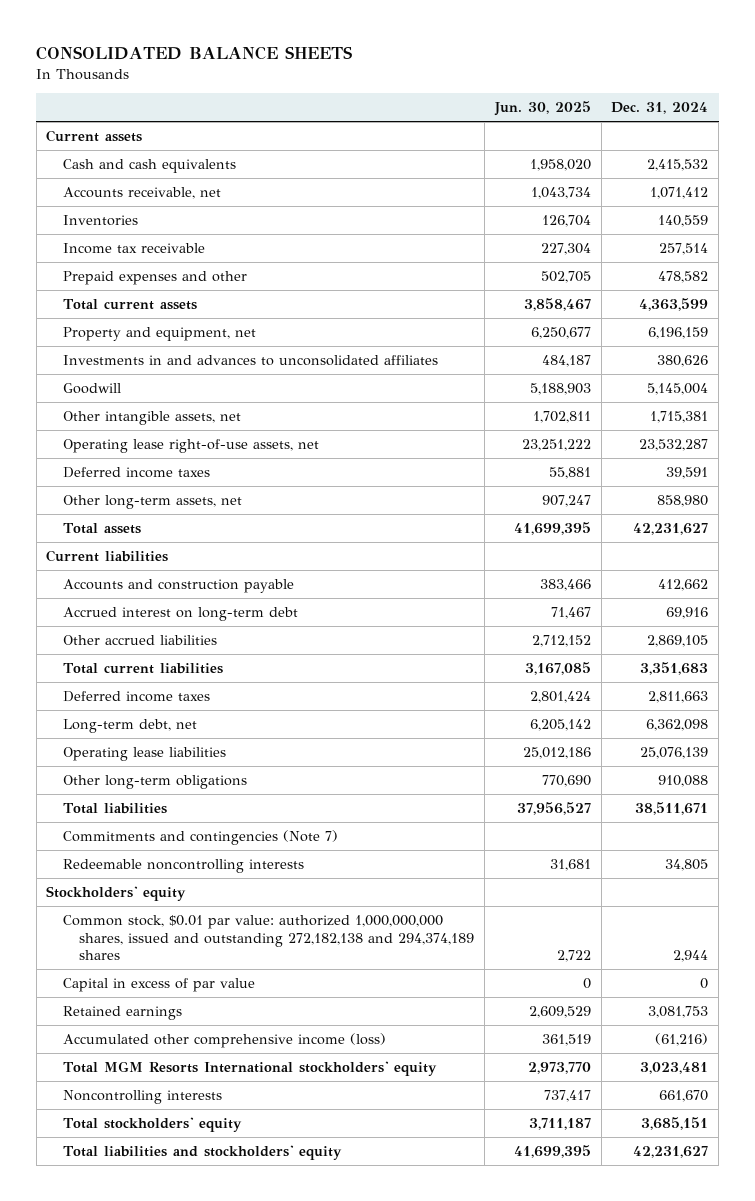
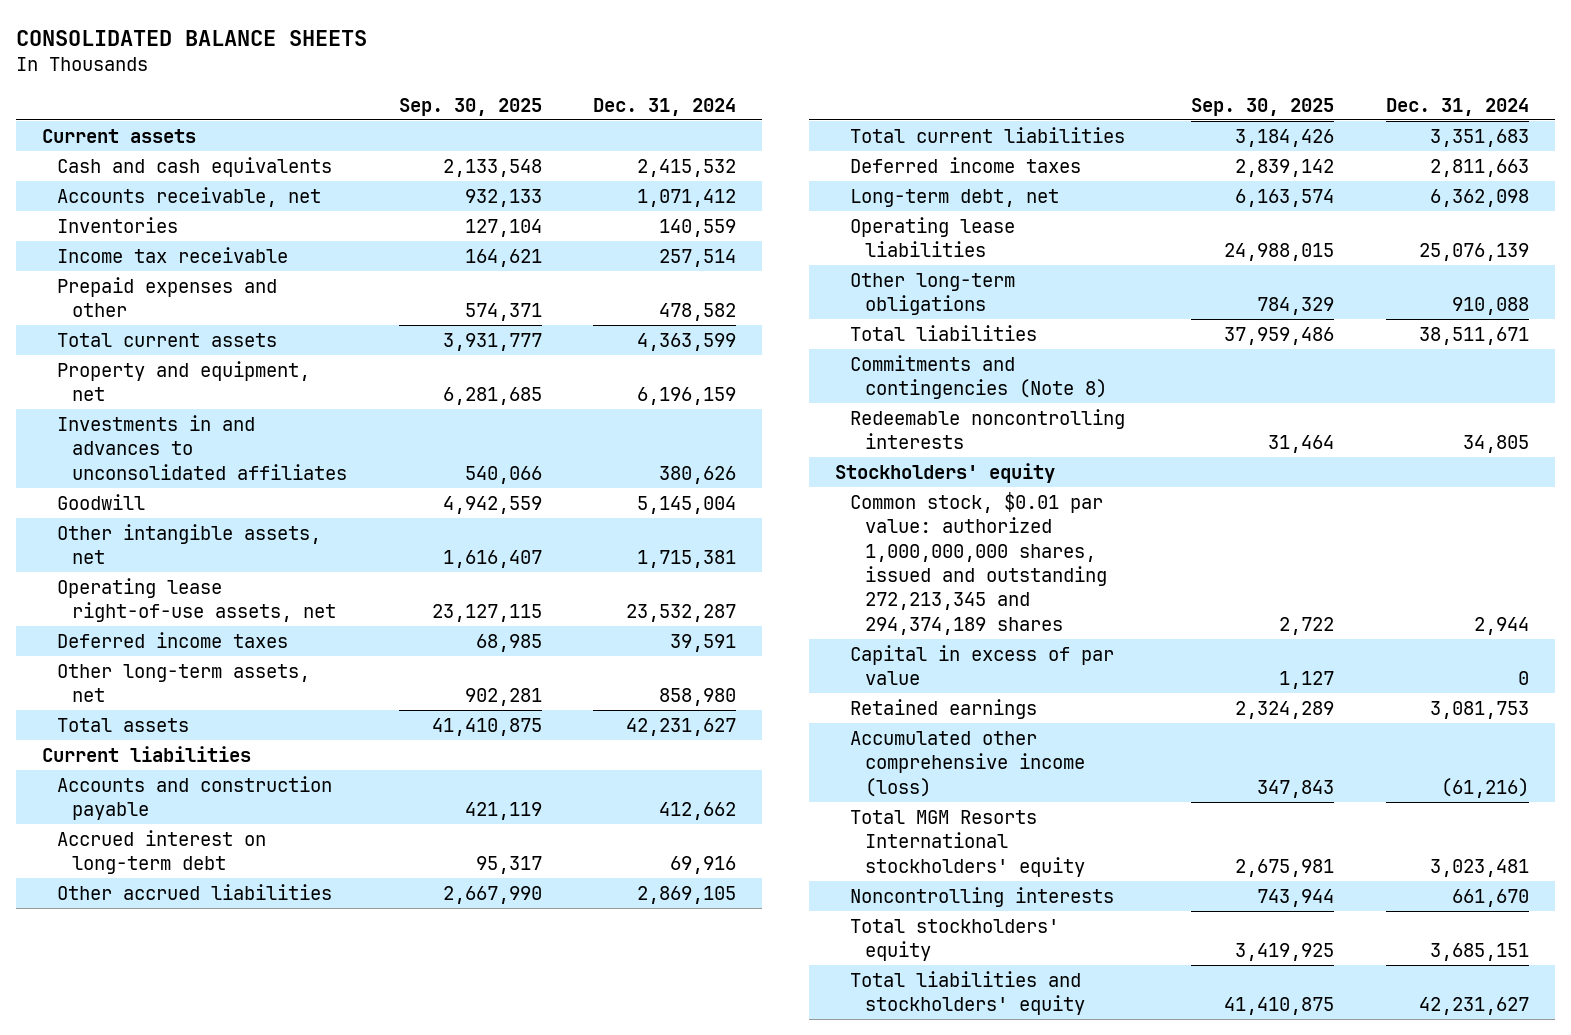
[493,101,591,117] Jun. 30, 2025 -> none
none -> [398,97,542,116] Sep. 30, 2025
[62,830,338,846] Commitments and contingencies (Note 7) -> [849,354,1107,400] Commitments and contingencies (Note 8)
[62,915,475,961] Common stock, $0.01 par value: authorized 1,000,000,000 shares, issued and outstanding 272,182,138 and 294,374,189 shares -> [849,491,1107,635] Common stock, $0.01 par value: authorized 1,000,000,000 shares, issued and outstanding 272,213,345 and 294,374,189 shares

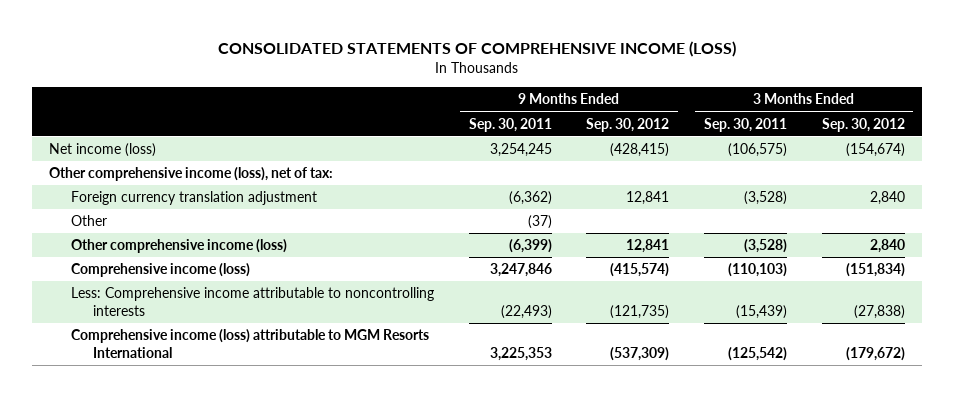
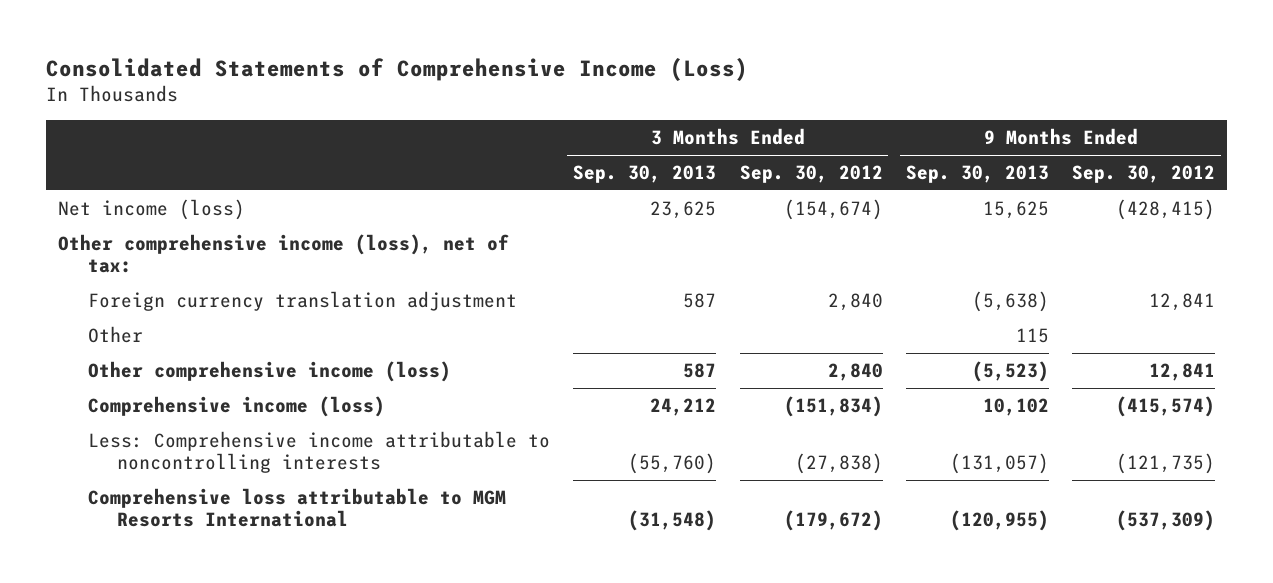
[218,41,737,58] CONSOLIDATED STATEMENTS OF COMPREHENSIVE INCOME (LOSS) -> [46,57,749,81] Consolidated Statements of Comprehensive Income (Loss)
[468,117,552,132] Sep. 30, 2011 -> none
[704,117,788,132] Sep. 30, 2011 -> none
none -> [573,165,717,184] Sep. 30, 2013
none -> [906,165,1050,184] Sep. 30, 2013
[71,329,430,359] Comprehensive income (loss) attributable to MGM Resorts International -> [87,488,506,528] Comprehensive loss attributable to MGM Resorts International

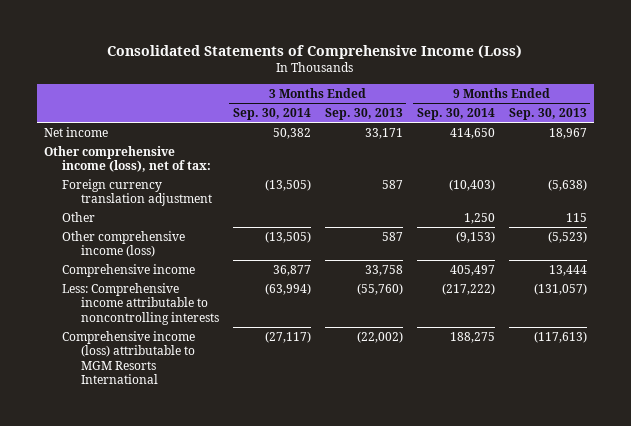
[739,165,883,184] Sep. 30, 2012 -> none
[1072,165,1216,184] Sep. 30, 2012 -> none
none -> [232,108,311,121] Sep. 30, 2014
none -> [416,108,495,121] Sep. 30, 2014
[57,199,245,221] Net income (loss) -> [43,126,108,137] Net income
[650,201,717,220] 23,625 -> [364,127,403,139] 33,171
[983,201,1050,220] 15,625 -> [548,127,587,139] 18,967
[87,396,385,418] Comprehensive income (loss) -> [62,263,196,277] Comprehensive income
[650,398,717,417] 24,212 -> [364,264,403,276] 33,758
[983,398,1050,417] 10,102 -> [548,264,587,276] 13,444
[87,488,506,528] Comprehensive loss attributable to MGM Resorts International -> [62,330,196,385] Comprehensive income (loss) attributable to MGM Resorts International
[628,510,717,532] (31,548) -> [356,330,403,343] (22,002)
[950,510,1050,532] (120,955) -> [533,330,587,343] (117,613)

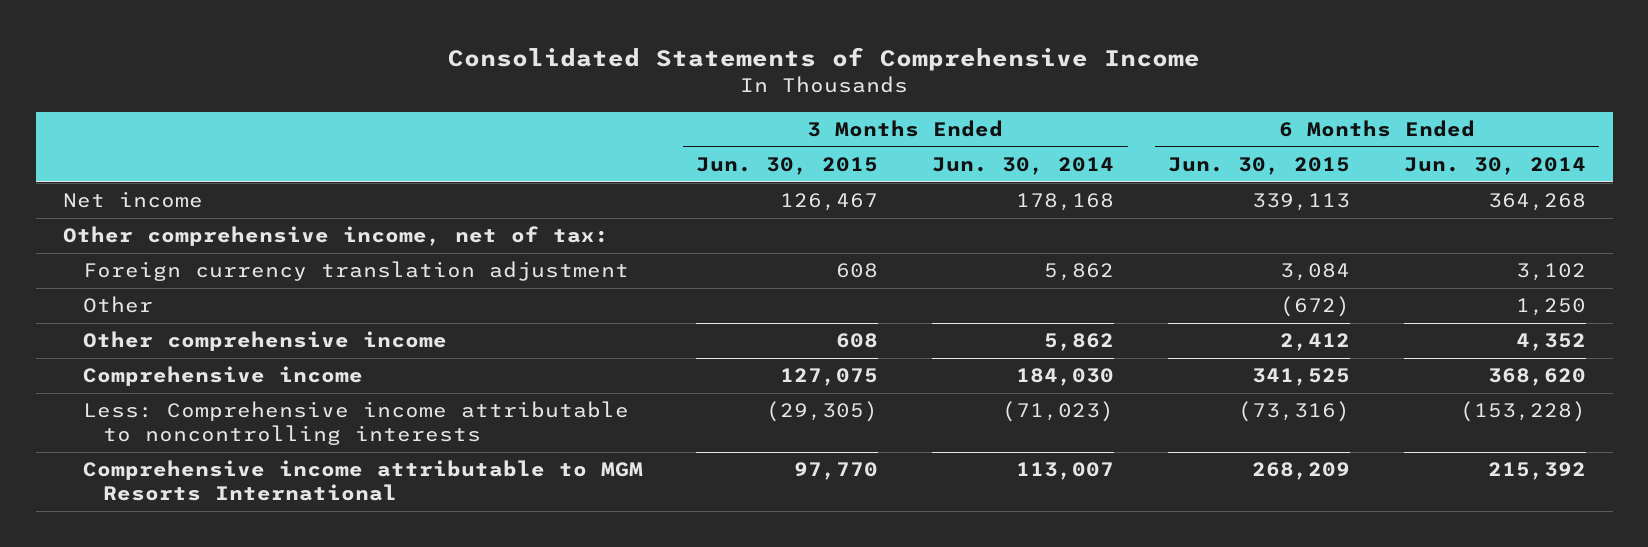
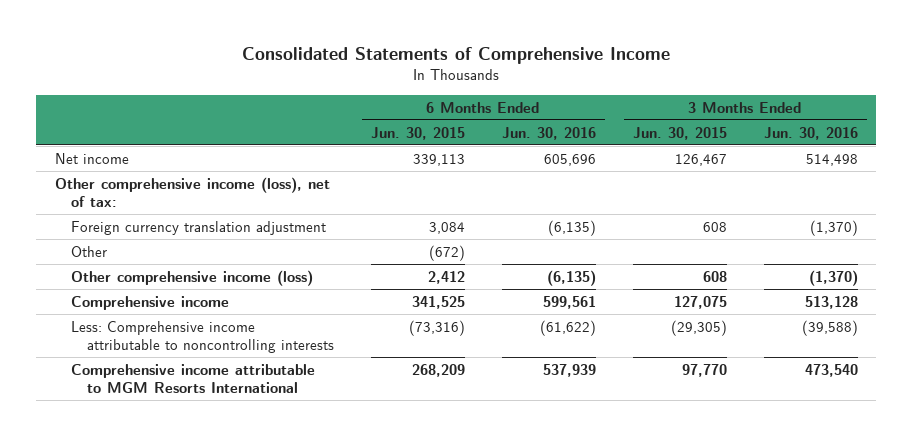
[932,157,1115,176] Jun. 30, 2014 -> none
[1403,157,1586,176] Jun. 30, 2014 -> none
none -> [501,126,596,140] Jun. 30, 2016
none -> [763,126,858,140] Jun. 30, 2016
[62,226,609,247] Other comprehensive income, net of tax: -> [54,176,330,208] Other comprehensive income (loss), net of tax:
[82,331,447,352] Other comprehensive income -> [70,269,313,286] Other comprehensive income (loss)

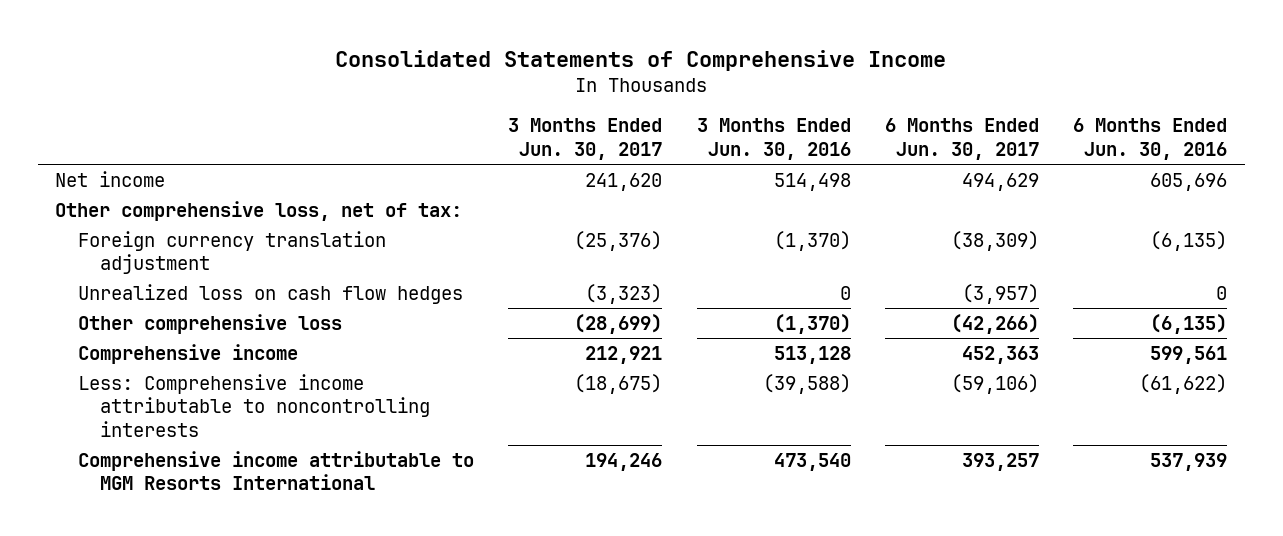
[370,126,465,140] Jun. 30, 2015 -> none
[632,126,727,140] Jun. 30, 2015 -> none
none -> [508,118,663,161] 3 Months Ended Jun. 30, 2017
none -> [885,118,1040,161] 6 Months Ended Jun. 30, 2017
[54,176,330,208] Other comprehensive income (loss), net of tax: -> [55,200,463,221] Other comprehensive loss, net of tax:
[70,245,107,257] Other -> none
none -> [77,283,463,304] Unrealized loss on cash flow hedges
[70,269,313,286] Other comprehensive income (loss) -> [77,313,342,334] Other comprehensive loss

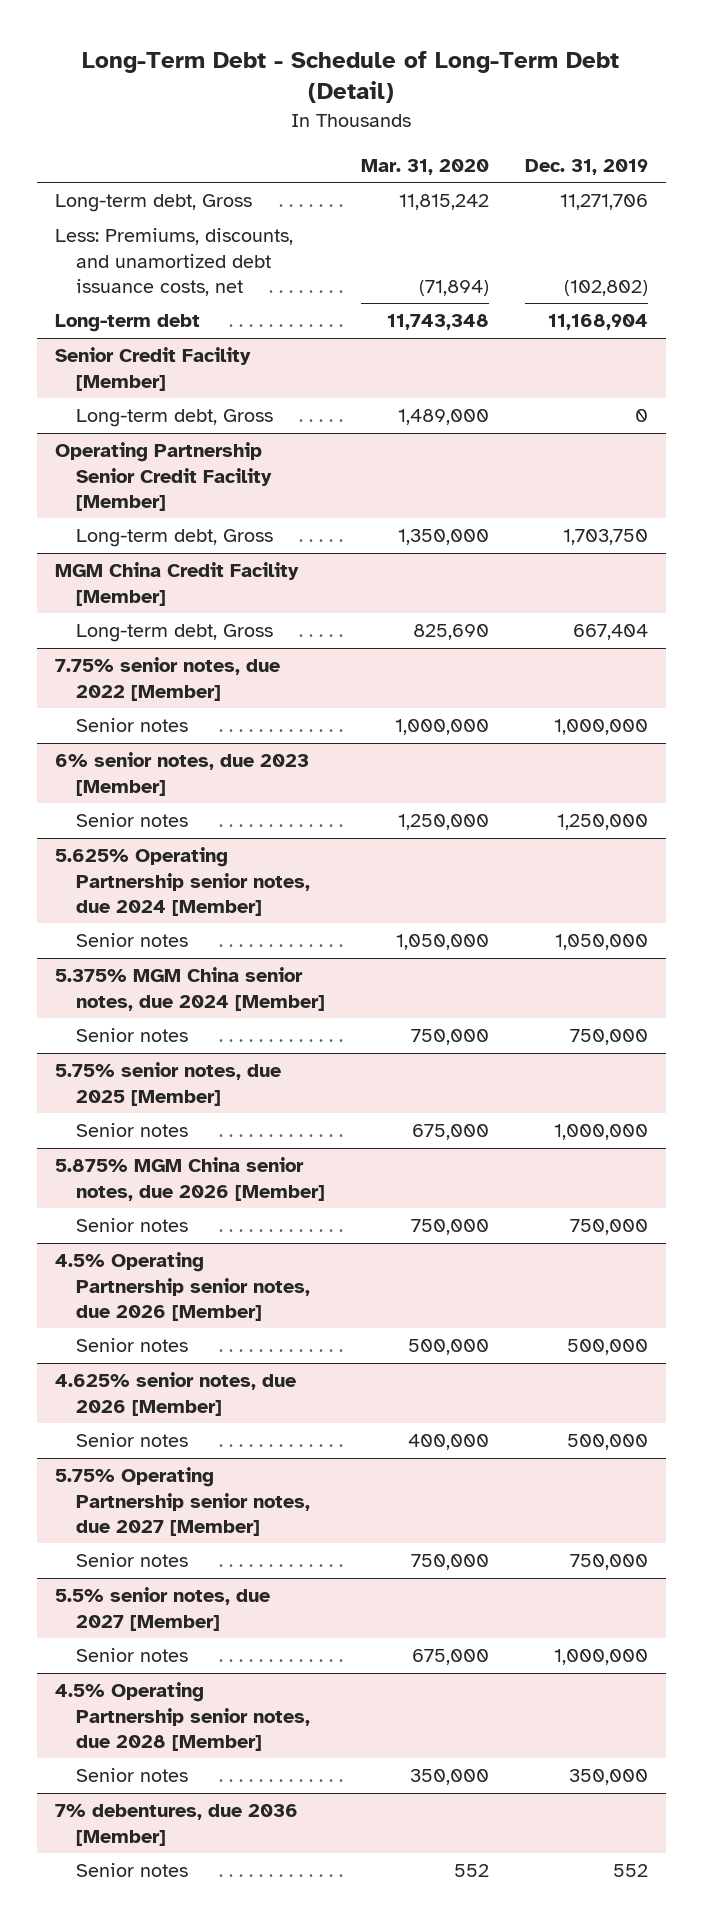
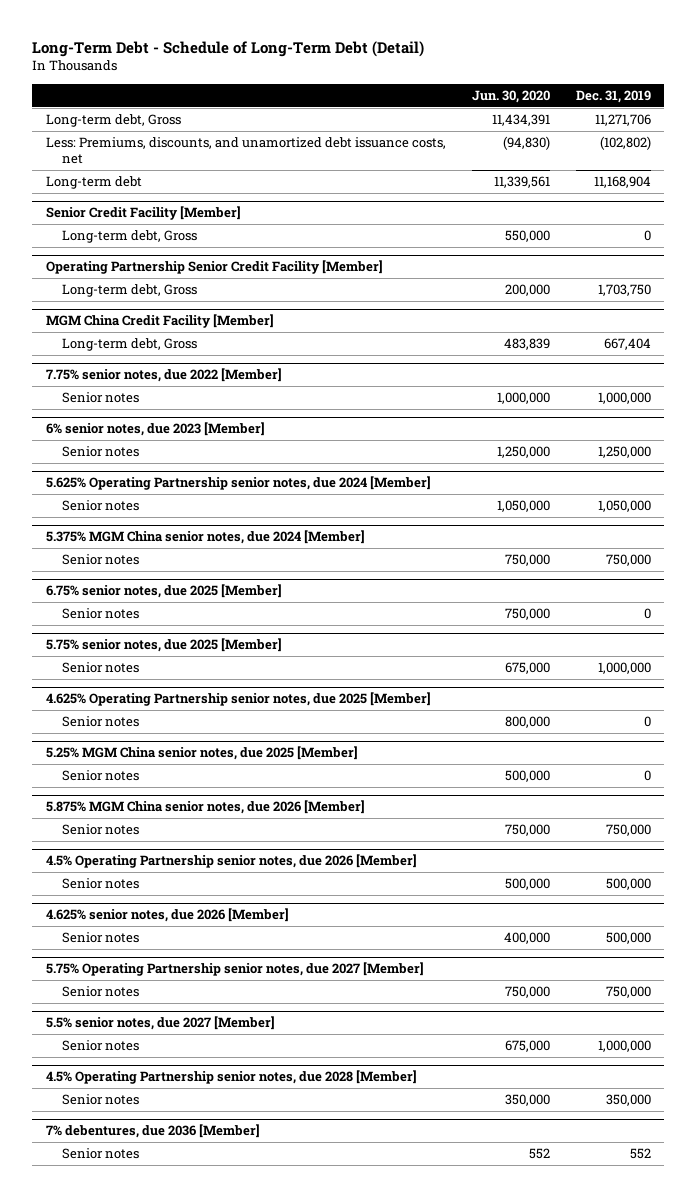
[360,158,489,175] Mar. 31, 2020 -> none
none -> [471,89,550,103] Jun. 30, 2020
none -> [45,584,282,599] 6.75% senior notes, due 2025 [Member]
none -> [62,608,140,620] Senior notes
none -> [45,692,431,707] 4.625% Operating Partnership senior notes, due 2025 [Member]
none -> [62,716,140,728] Senior notes
none -> [45,746,358,761] 5.25% MGM China senior notes, due 2025 [Member]
none -> [62,770,140,782] Senior notes

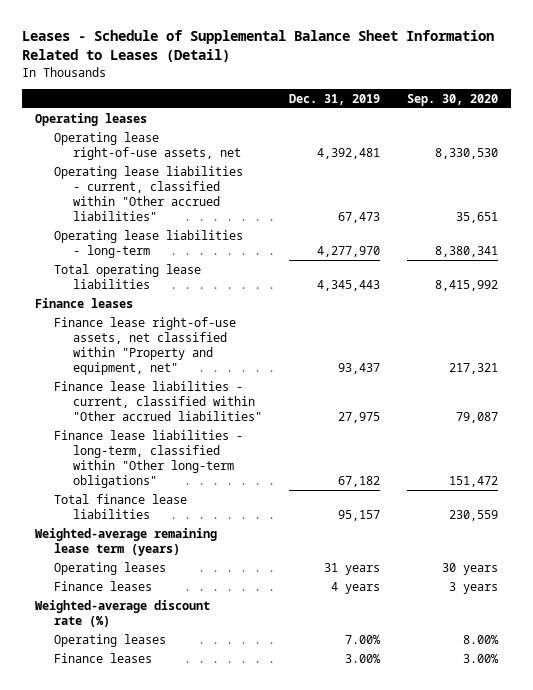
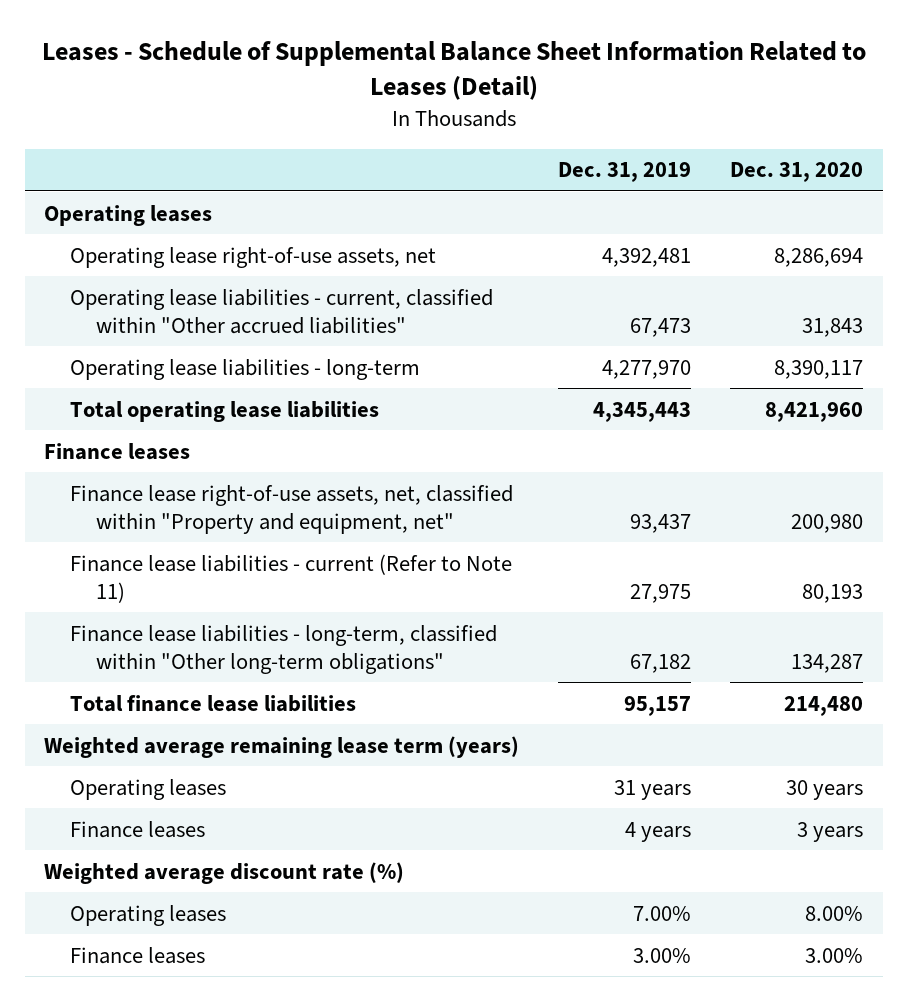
[406,93,498,106] Sep. 30, 2020 -> none
none -> [730,162,864,183] Dec. 31, 2020
[54,316,237,375] Finance lease right-of-use assets, net classified within "Property and equipment, net" -> [70,484,514,534] Finance lease right-of-use assets, net, classified within "Property and equipment, net"
[54,380,263,421] Finance lease liabilities - current, classified within "Other accrued liabilities" -> [70,553,513,603] Finance lease liabilities - current (Refer to Note 11)
[35,527,218,556] Weighted-average remaining lease term (years) -> [44,735,520,758] Weighted average remaining lease term (years)
[35,599,211,627] Weighted-average discount rate (%) -> [44,861,405,884] Weighted average discount rate (%)

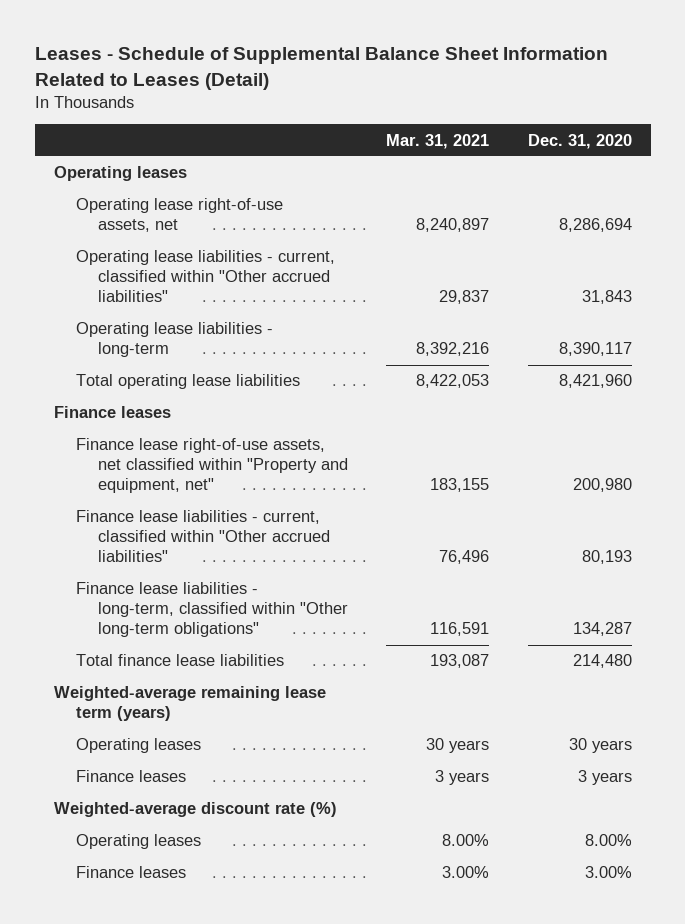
[558,162,692,183] Dec. 31, 2019 -> none
none -> [386,133,490,149] Mar. 31, 2021
[70,484,514,534] Finance lease right-of-use assets, net, classified within "Property and equipment, net" -> [75,438,348,494] Finance lease right-of-use assets, net classified within "Property and equipment, net"
[70,553,513,603] Finance lease liabilities - current (Refer to Note 11) -> [75,510,330,563] Finance lease liabilities - current, classified within "Other accrued liabilities"
[44,735,520,758] Weighted average remaining lease term (years) -> [53,686,326,722] Weighted-average remaining lease term (years)
[44,861,405,884] Weighted average discount rate (%) -> [53,802,337,818] Weighted-average discount rate (%)

